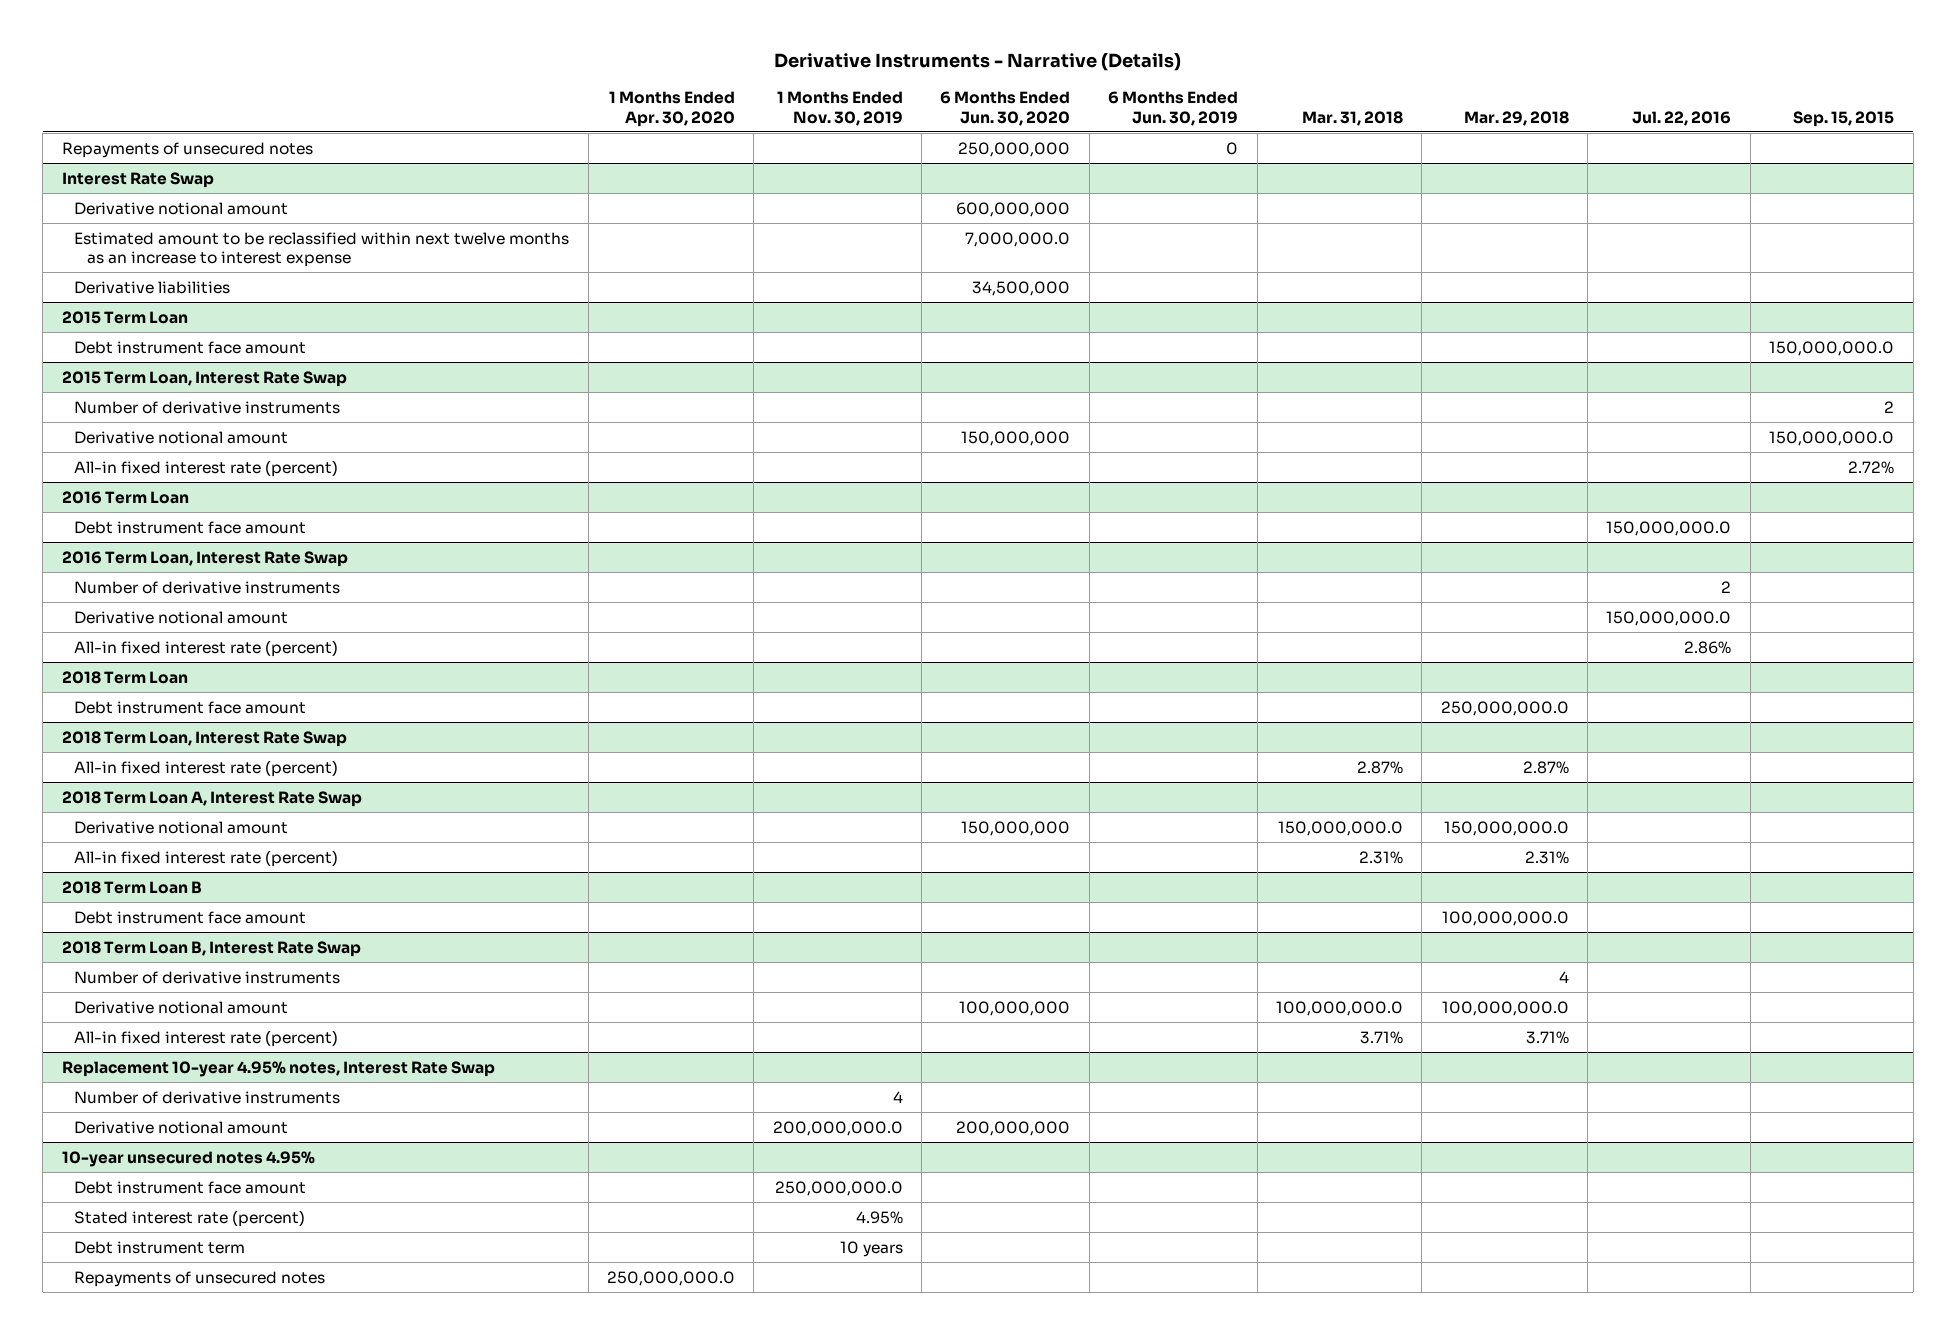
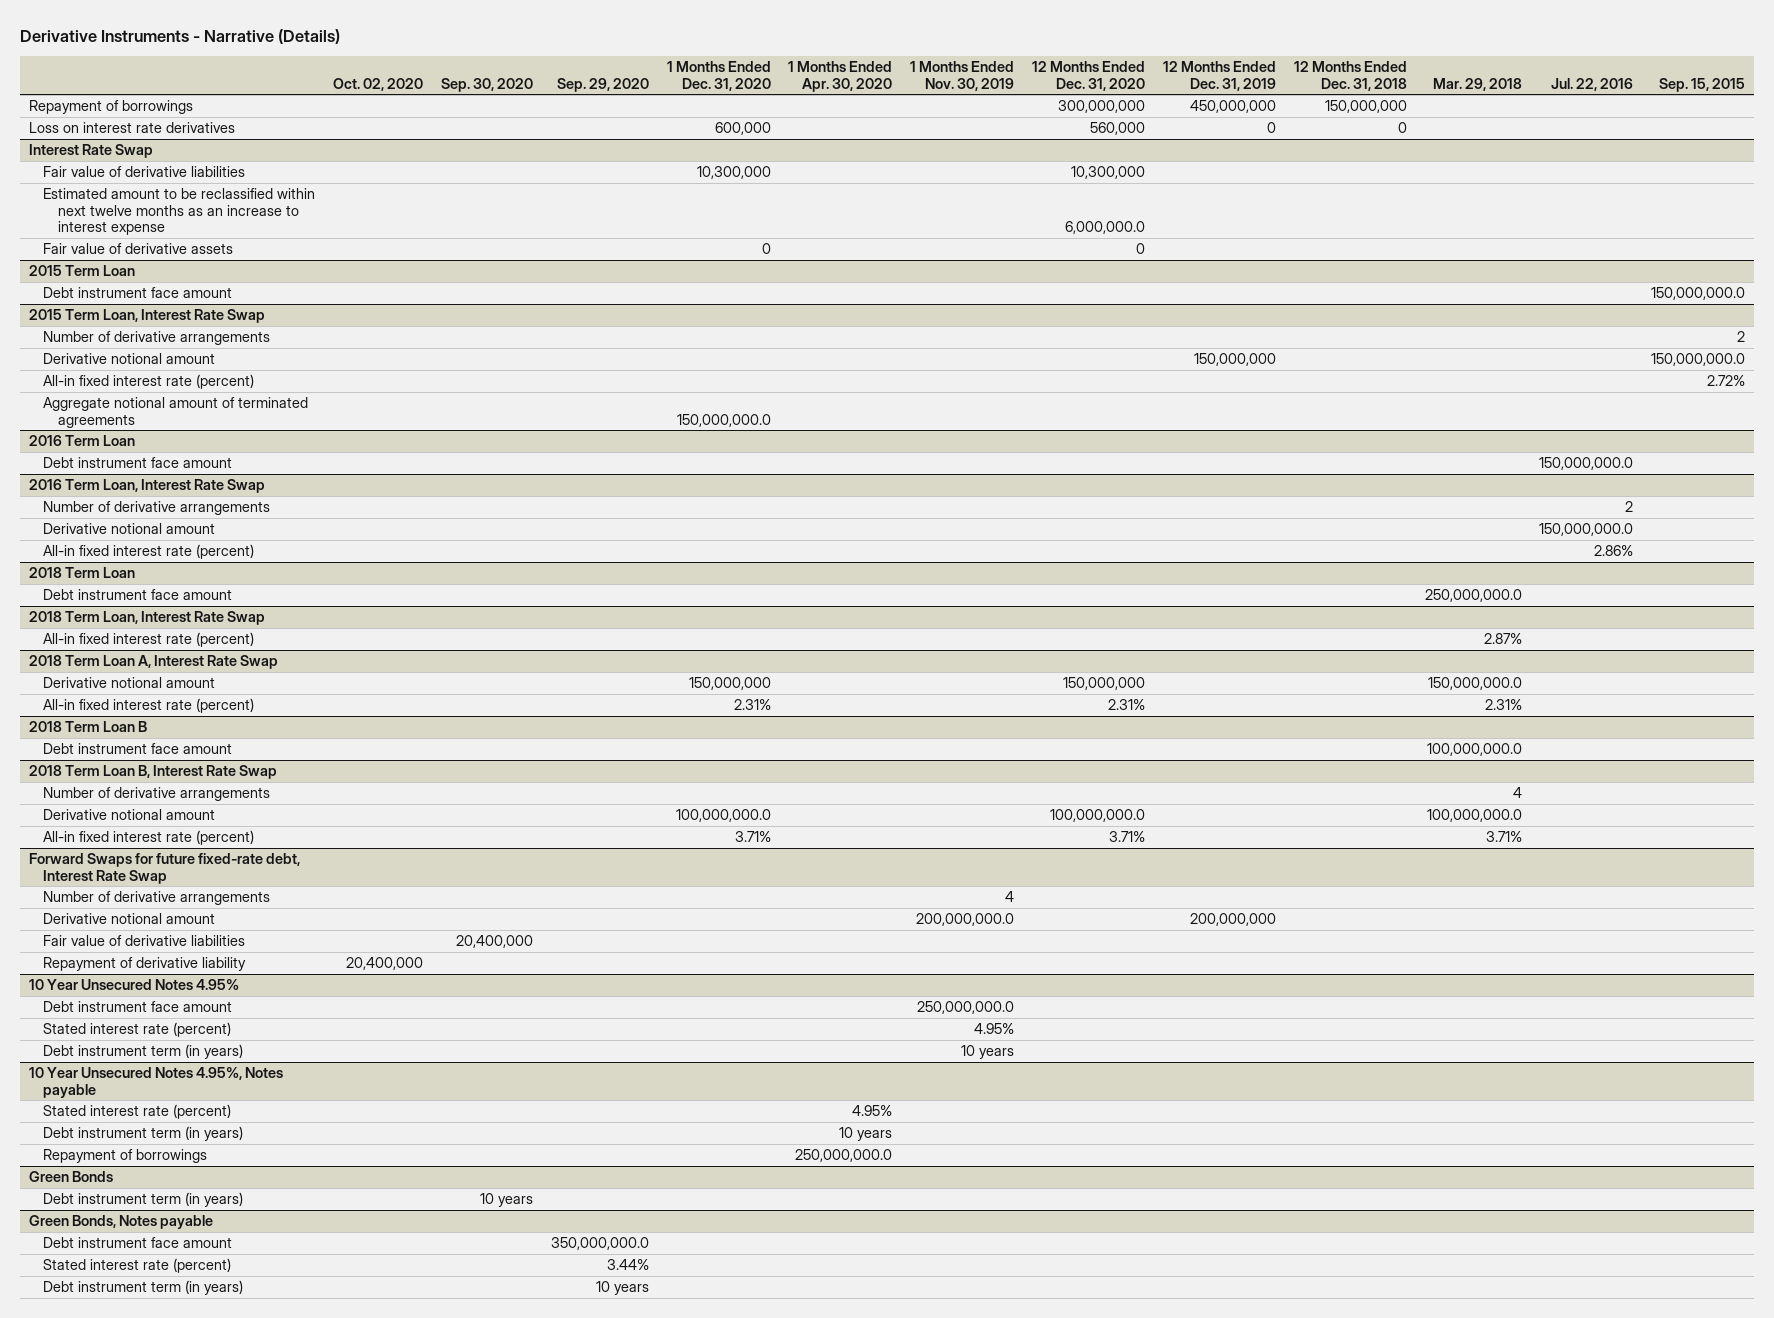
[940,91,1071,126] 6 Months Ended Jun. 30, 2020 -> none
[1108,91,1239,126] 6 Months Ended Jun. 30, 2019 -> none
[1301,110,1403,126] Mar. 31, 2018 -> none
none -> [333,77,424,91] Oct. 02, 2020
none -> [440,77,533,92] Sep. 30, 2020
none -> [556,77,649,92] Sep. 29, 2020
none -> [666,61,771,91] 1 Months Ended Dec. 31, 2020
none -> [1032,61,1146,91] 12 Months Ended Dec. 31, 2020
none -> [1162,61,1276,91] 12 Months Ended Dec. 31, 2019
none -> [1293,61,1407,91] 12 Months Ended Dec. 31, 2018
[61,141,313,158] Repayments of unsecured notes -> [28,100,193,115] Repayment of borrowings
none -> [28,122,235,134] Loss on interest rate derivatives
[74,201,289,215] Derivative notional amount -> none
none -> [43,166,246,178] Fair value of derivative liabilities
[74,280,231,294] Derivative liabilities -> none
none -> [43,243,234,255] Fair value of derivative assets
[74,400,341,414] Number of derivative instruments -> [43,331,271,346] Number of derivative arrangements
none -> [43,397,309,428] Aggregate notional amount of terminated agreements
[74,580,341,594] Number of derivative instruments -> [43,501,271,516] Number of derivative arrangements
[74,970,341,984] Number of derivative instruments -> [43,787,271,802] Number of derivative arrangements
[61,1060,495,1077] Replacement 10-year 4.95% notes, Interest Rate Swap -> [28,853,300,884] Forward Swaps for future fixed-rate debt, Interest Rate Swap
[74,1090,341,1104] Number of derivative instruments -> [43,891,271,906] Number of derivative arrangements
none -> [43,935,246,947] Fair value of derivative liabilities
none -> [43,957,247,972] Repayment of derivative liability
[61,1150,315,1167] 10-year unsecured notes 4.95% -> [28,979,239,991] 10 Year Unsecured Notes 4.95%
[74,1270,326,1287] Repayments of unsecured notes -> none
[74,1240,246,1254] Debt instrument term -> [43,1044,244,1060] Debt instrument term (in years)
none -> [28,1067,283,1098] 10 Year Unsecured Notes 4.95%, Notes payable
none -> [43,1104,232,1120] Stated interest rate (percent)
none -> [43,1126,244,1142] Debt instrument term (in years)
none -> [43,1149,208,1164] Repayment of borrowings
none -> [28,1171,113,1183] Green Bonds
none -> [43,1192,244,1208] Debt instrument term (in years)
none -> [28,1215,213,1230] Green Bonds, Notes payable
none -> [43,1237,233,1249] Debt instrument face amount
none -> [43,1258,232,1274] Stated interest rate (percent)
none -> [43,1280,244,1296] Debt instrument term (in years)

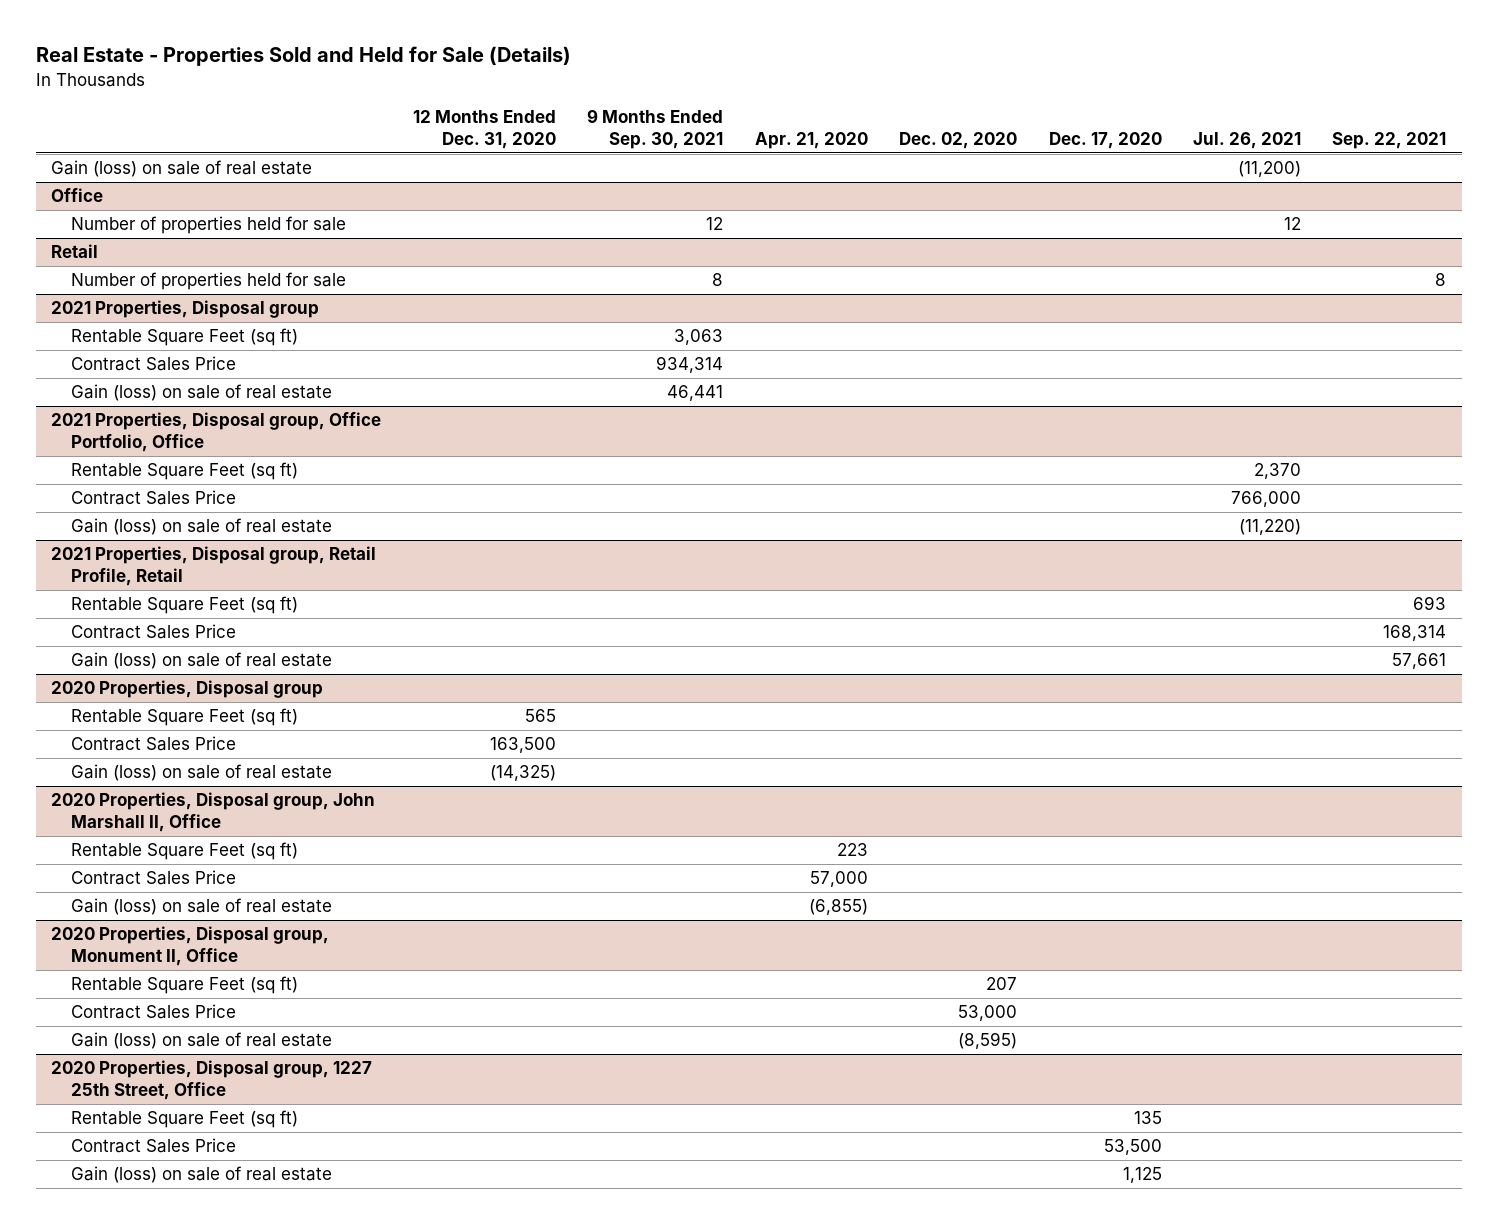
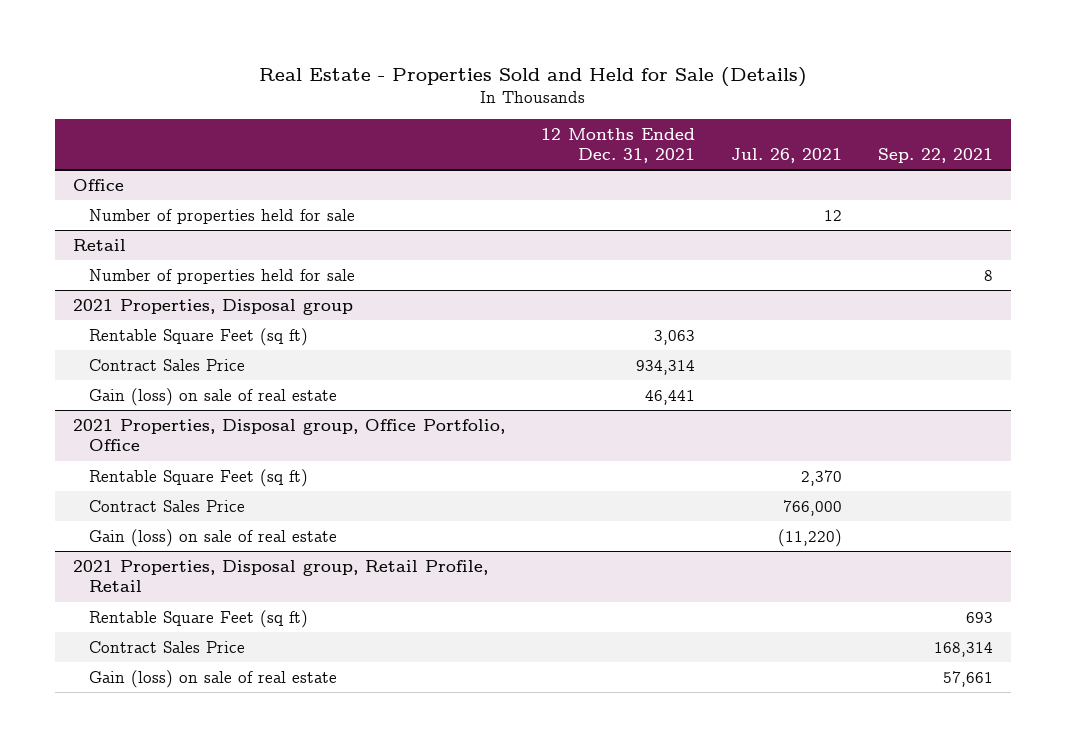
[412,109,556,150] 12 Months Ended Dec. 31, 2020 -> none
[587,108,724,150] 9 Months Ended Sep. 30, 2021 -> none
[754,132,868,150] Apr. 21, 2020 -> none
[899,132,1018,150] Dec. 02, 2020 -> none
[1048,132,1162,150] Dec. 17, 2020 -> none
none -> [541,127,696,163] 12 Months Ended Dec. 31, 2021
[51,160,313,178] Gain (loss) on sale of real estate -> none
[51,680,324,699] 2020 Properties, Disposal group -> none
[70,708,298,727] Rentable Square Feet (sq ft) -> none
[70,736,236,752] Contract Sales Price -> none
[70,764,332,782] Gain (loss) on sale of real estate -> none
[51,792,376,833] 2020 Properties, Disposal group, John Marshall II, Office -> none
[70,842,298,861] Rentable Square Feet (sq ft) -> none
[70,870,236,886] Contract Sales Price -> none
[70,898,332,916] Gain (loss) on sale of real estate -> none
[51,926,330,967] 2020 Properties, Disposal group, Monument II, Office -> none
[70,976,298,995] Rentable Square Feet (sq ft) -> none
[70,1004,236,1020] Contract Sales Price -> none
[70,1032,332,1050] Gain (loss) on sale of real estate -> none
[51,1060,373,1101] 2020 Properties, Disposal group, 1227 25th Street, Office -> none
[70,1110,298,1129] Rentable Square Feet (sq ft) -> none
[70,1138,236,1154] Contract Sales Price -> none
[70,1166,332,1184] Gain (loss) on sale of real estate -> none

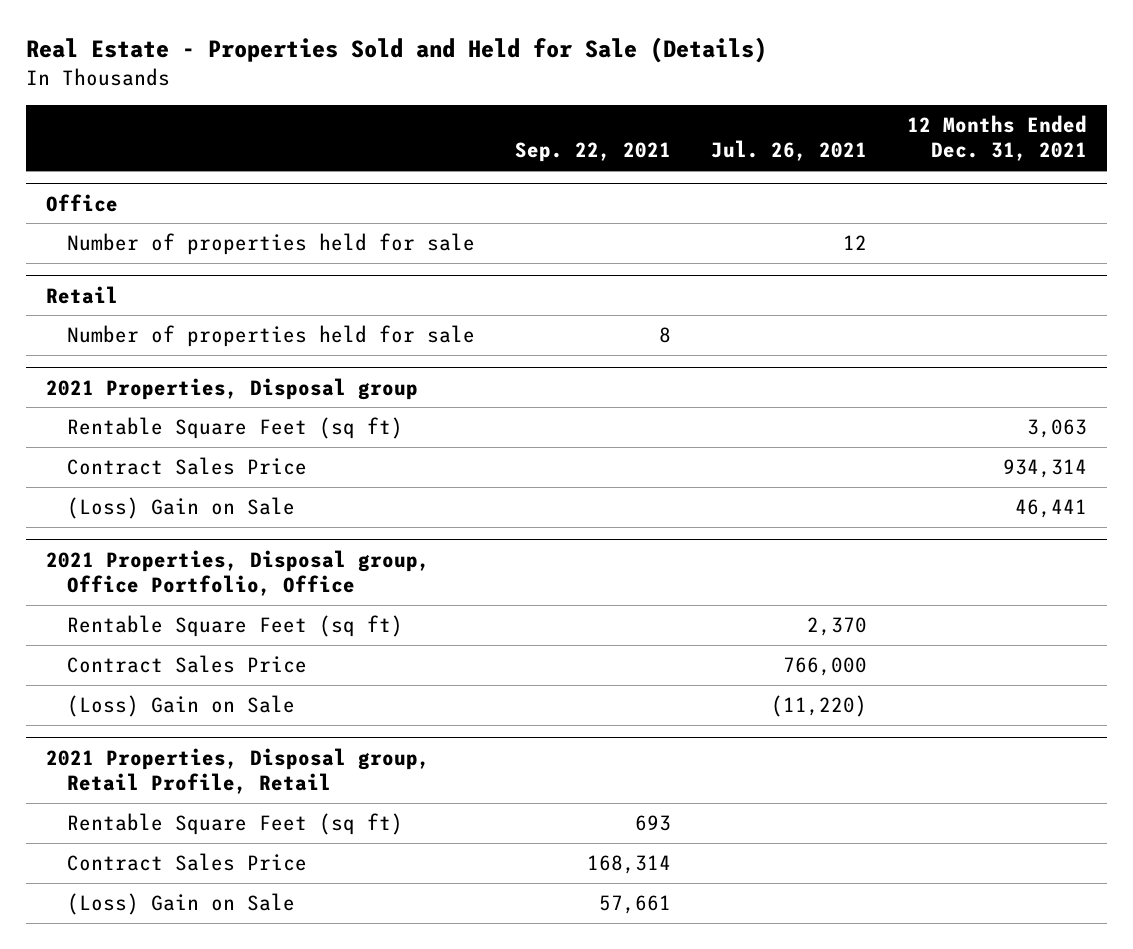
[88,387,337,406] Gain (loss) on sale of real estate -> [66,496,295,519] (Loss) Gain on Sale
[88,528,337,547] Gain (loss) on sale of real estate -> [66,694,295,717] (Loss) Gain on Sale
[88,669,337,688] Gain (loss) on sale of real estate -> [66,892,295,915] (Loss) Gain on Sale

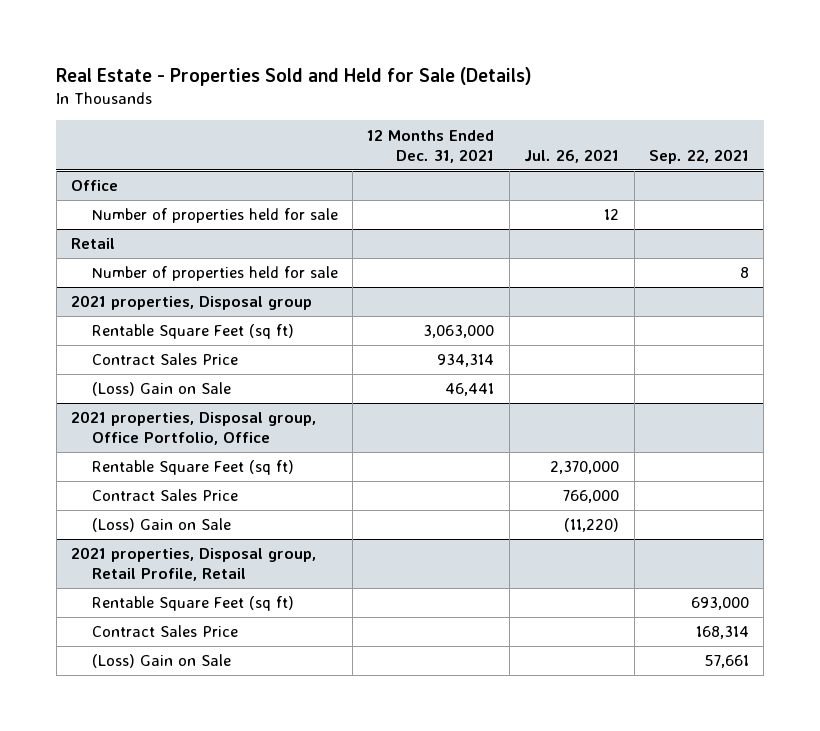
[46,377,419,400] 2021 Properties, Disposal group -> [71,295,313,311] 2021 properties, Disposal group
[1026,418,1087,438] 3,063 -> [423,325,495,339] 3,063,000
[46,549,431,597] 2021 Properties, Disposal group, Office Portfolio, Office -> [71,411,317,446] 2021 properties, Disposal group, Office Portfolio, Office
[806,616,867,636] 2,370 -> [550,461,620,475] 2,370,000
[46,747,431,795] 2021 Properties, Disposal group, Retail Profile, Retail -> [71,547,317,582] 2021 properties, Disposal group, Retail Profile, Retail
[634,814,671,831] 693 -> [690,597,749,611] 693,000

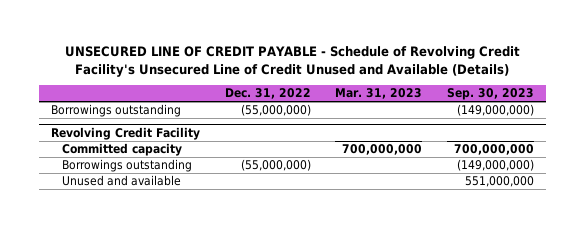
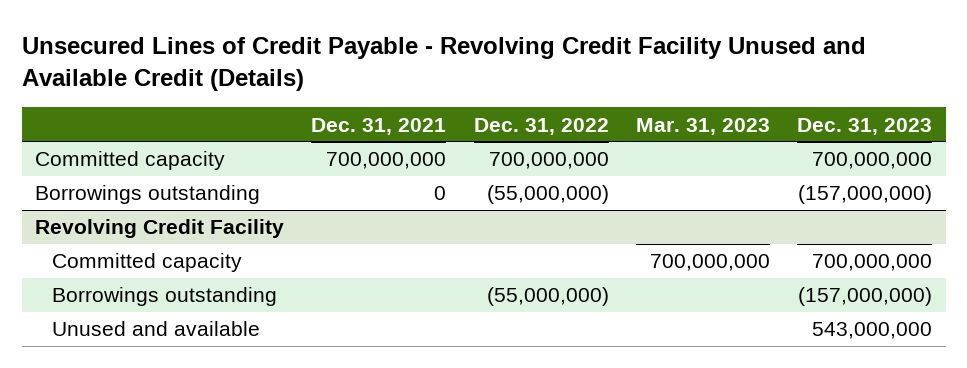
[65,46,521,77] UNSECURED LINE OF CREDIT PAYABLE - Schedule of Revolving Credit Facility's Unsecured Line of Credit Unused and Available (Details) -> [21,36,866,92] Unsecured Lines of Credit Payable - Revolving Credit Facility Unused and Available Credit (Details)
[446,88,534,101] Sep. 30, 2023 -> none
none -> [311,117,447,135] Dec. 31, 2021
none -> [797,117,933,135] Dec. 31, 2023
none -> [35,151,226,171] Committed capacity

